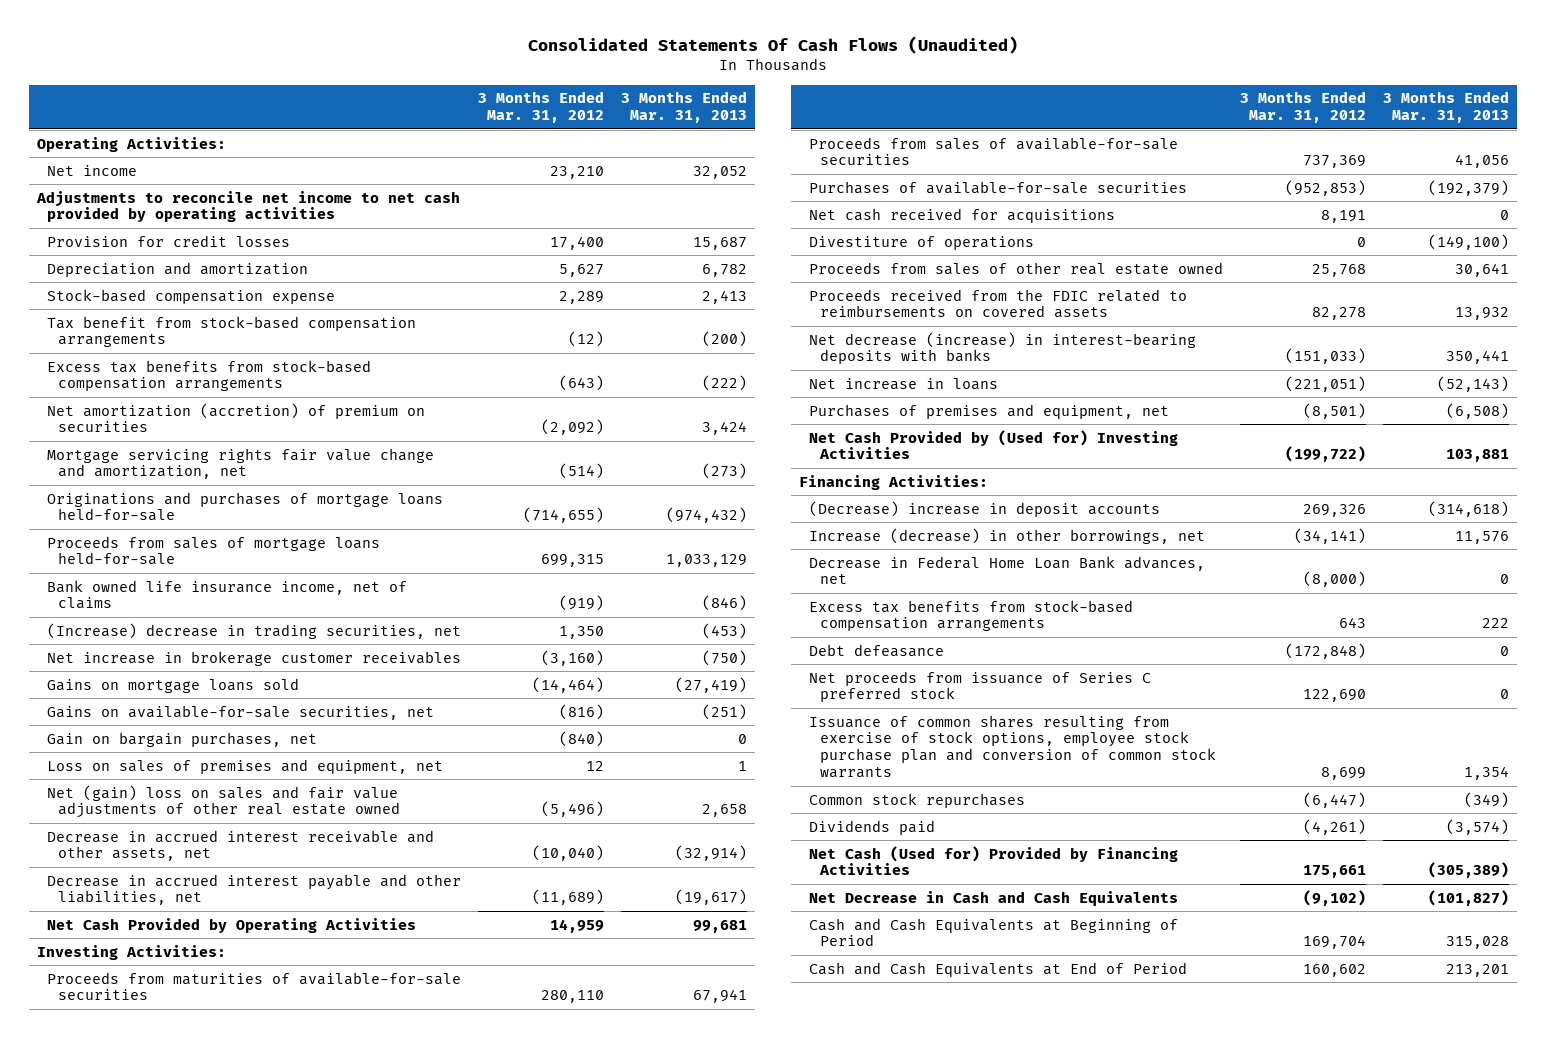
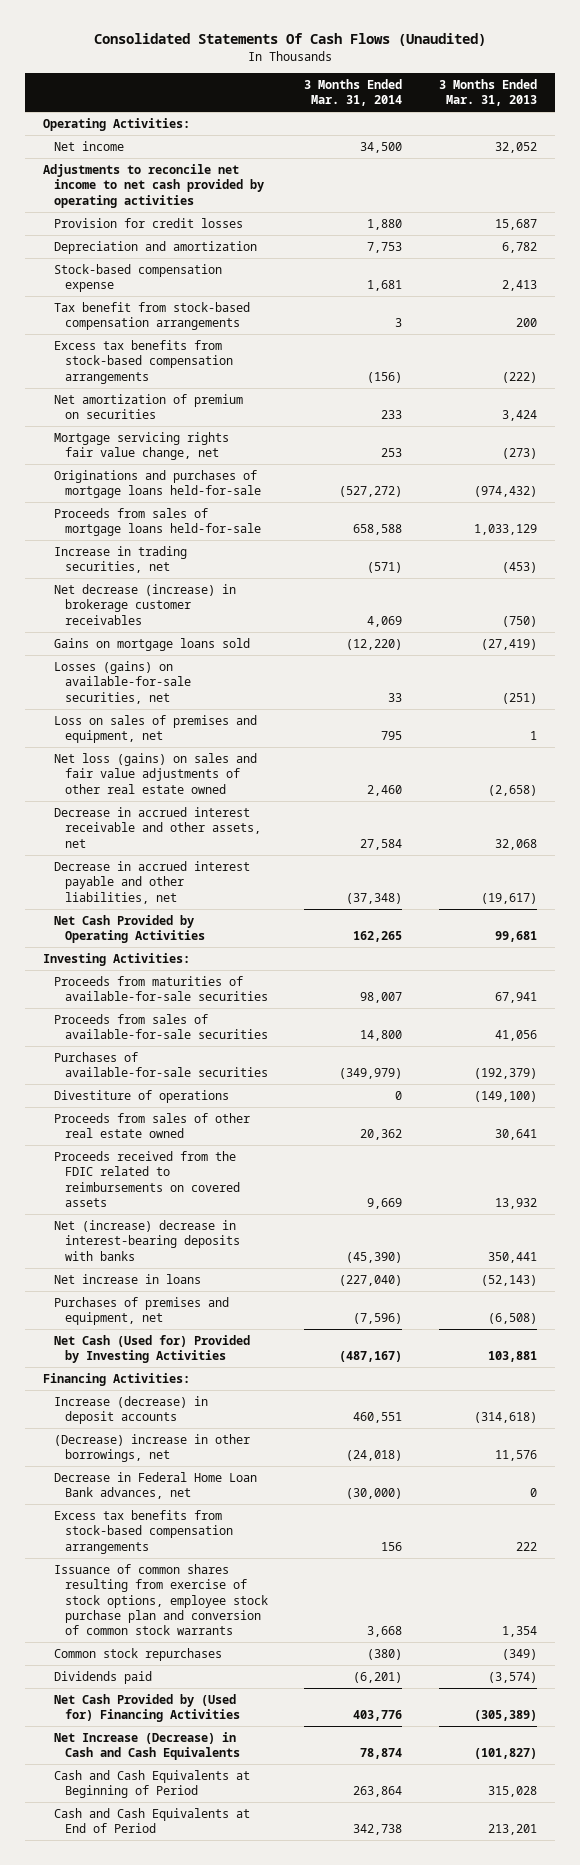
[478,91,605,124] 3 Months Ended Mar. 31, 2012 -> none
none -> [304,78,403,106] 3 Months Ended Mar. 31, 2014
[701,331,747,348] (200) -> [515,318,537,328] 200
[47,402,426,433] Net amortization (accretion) of premium on securities -> [54,393,244,420] Net amortization of premium on securities
[47,447,435,480] Mortgage servicing rights fair value change and amortization, net -> [54,431,230,461] Mortgage servicing rights fair value change, net
[47,579,408,610] Bank owned life insurance income, net of claims -> none
[47,622,462,639] (Increase) decrease in trading securities, net -> [54,545,188,574] Increase in trading securities, net
[47,650,462,666] Net increase in brokerage customer receivables -> [54,583,237,625] Net decrease (increase) in brokerage customer receivables
[47,731,318,747] Gain on bargain purchases, net -> none
[47,704,435,720] Gains on available-for-sale securities, net -> [54,660,191,704] Losses (gains) on available-for-sale securities, net
[47,784,400,819] Net (gain) loss on sales and fair value adjustments of other real estate owned -> [54,752,258,794] Net loss (gains) on sales and fair value adjustments of other real estate owned
[701,804,747,818] 2,658 -> [487,784,537,796] (2,658)
[674,845,747,862] (32,914) -> [494,838,537,850] 32,068
[809,207,1116,223] Net cash received for acquisitions -> none
[809,331,1197,365] Net decrease (increase) in interest-bearing deposits with banks -> [54,1219,240,1261] Net (increase) decrease in interest-bearing deposits with banks
[809,429,1179,460] Net Cash Provided by (Used for) Investing Activities -> [54,1334,251,1364] Net Cash (Used for) Provided by Investing Activities
[809,500,1161,517] (Decrease) increase in deposit accounts -> [54,1395,209,1425] Increase (decrease) in deposit accounts
[809,527,1206,544] Increase (decrease) in other borrowings, net -> [54,1433,251,1463] (Decrease) increase in other borrowings, net
[809,643,945,657] Debt defeasance -> none
[809,670,1152,703] Net proceeds from issuance of Series C preferred stock -> none
[809,845,1179,876] Net Cash (Used for) Provided by Financing Activities -> [54,1693,240,1723] Net Cash Provided by (Used for) Financing Activities
[809,890,1179,906] Net Decrease in Cash and Cash Equivalents -> [54,1731,240,1761] Net Increase (Decrease) in Cash and Cash Equivalents

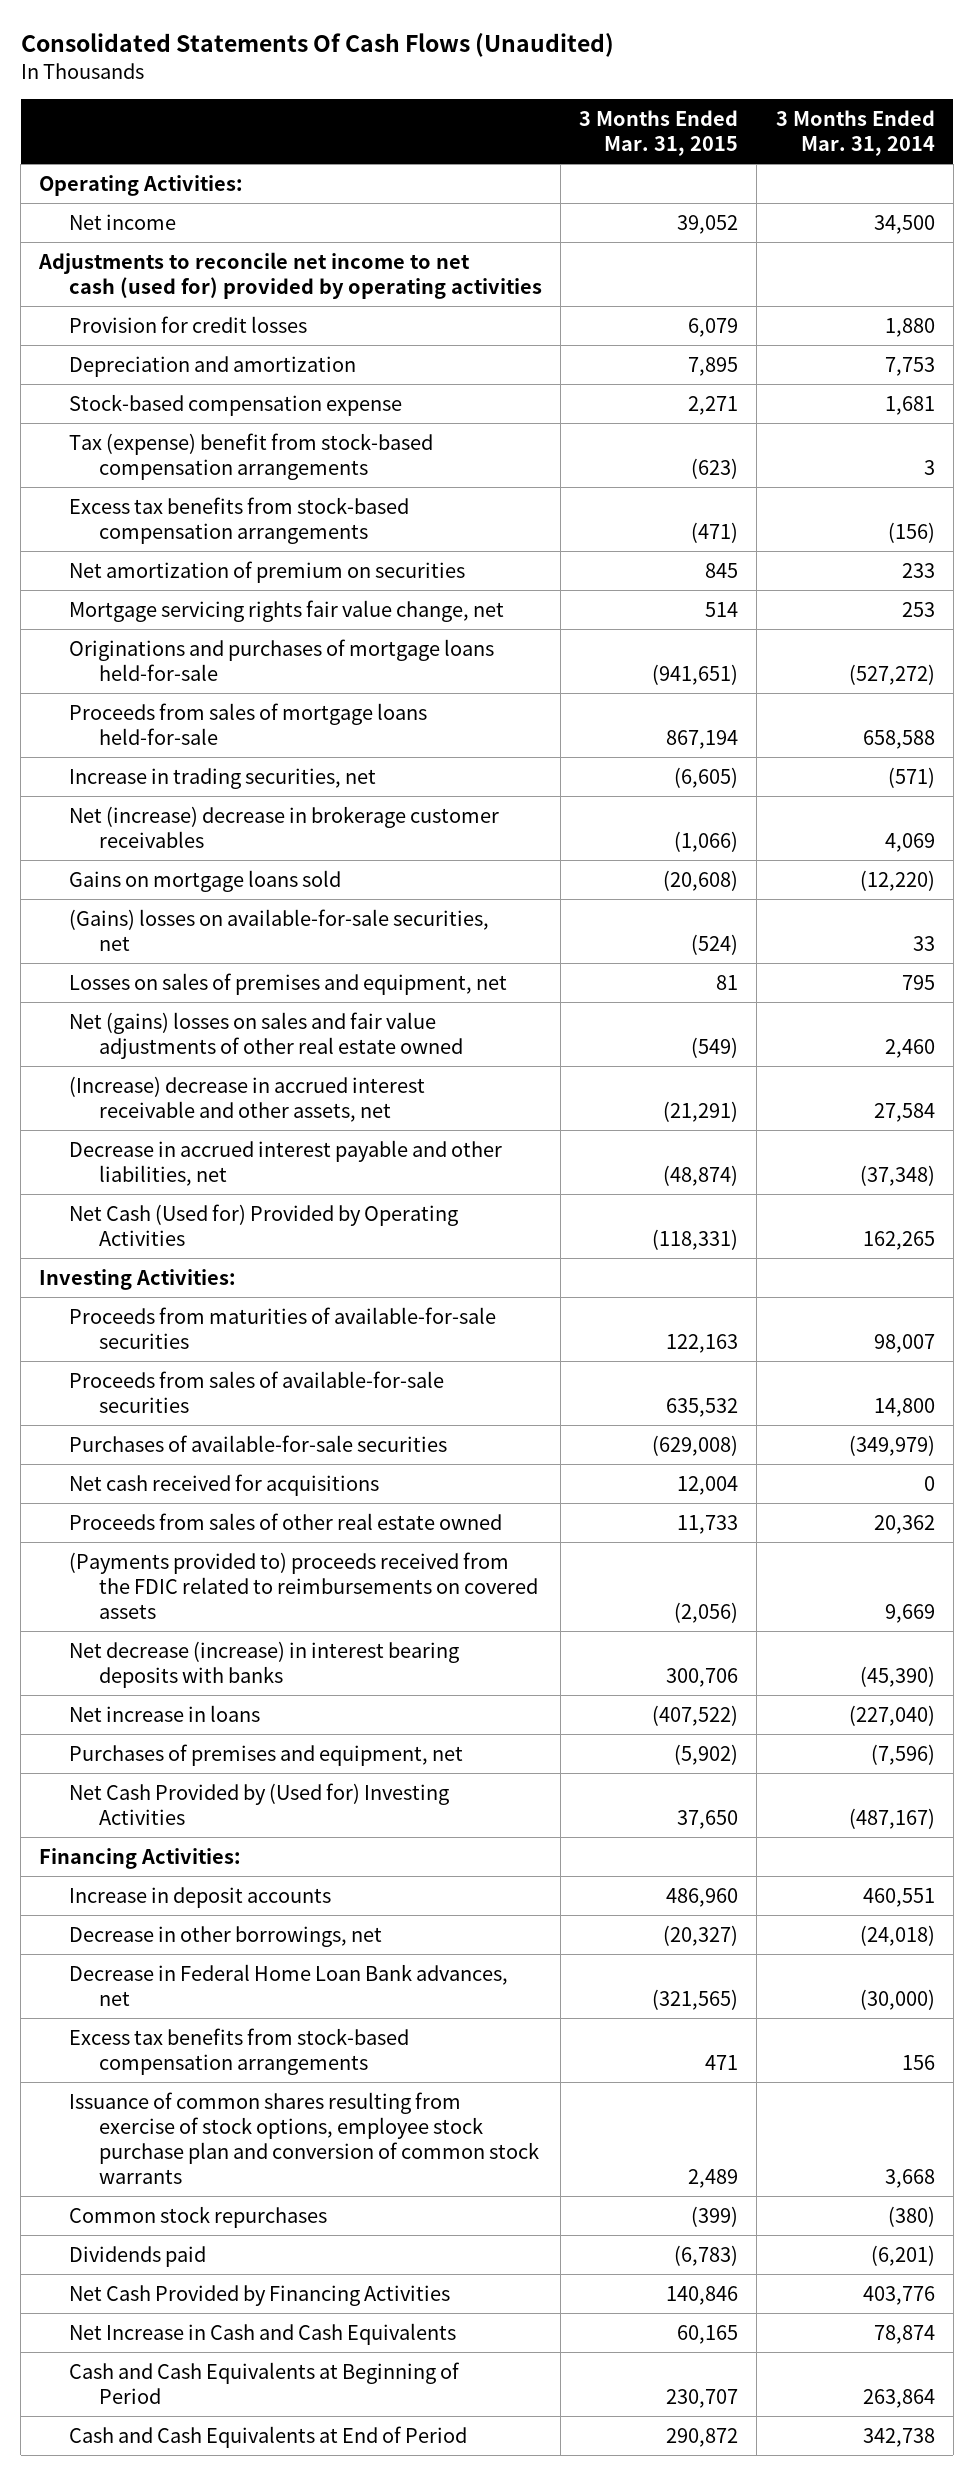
[438,78,537,106] 3 Months Ended Mar. 31, 2013 -> none
none -> [579,110,739,156] 3 Months Ended Mar. 31, 2015
[43,163,265,208] Adjustments to reconcile net income to net cash provided by operating activities -> [38,252,543,299] Adjustments to reconcile net income to net cash (used for) provided by operating activities
[54,301,251,331] Tax benefit from stock-based compensation arrangements -> [69,433,434,480] Tax (expense) benefit from stock-based compensation arrangements
[54,583,237,625] Net decrease (increase) in brokerage customer receivables -> [69,806,500,848] Net (increase) decrease in brokerage customer receivables
[54,660,191,704] Losses (gains) on available-for-sale securities, net -> [69,909,490,951] (Gains) losses on available-for-sale securities, net
[54,714,258,744] Loss on sales of premises and equipment, net -> [69,973,508,996] Losses on sales of premises and equipment, net
[54,752,258,794] Net loss (gains) on sales and fair value adjustments of other real estate owned -> [69,1012,464,1059] Net (gains) losses on sales and fair value adjustments of other real estate owned
[54,806,261,848] Decrease in accrued interest receivable and other assets, net -> [69,1076,426,1122] (Increase) decrease in accrued interest receivable and other assets, net
[54,914,205,944] Net Cash Provided by Operating Activities -> [69,1204,459,1246] Net Cash (Used for) Provided by Operating Activities
[54,1089,230,1103] Divestiture of operations -> none
none -> [69,1474,380,1497] Net cash received for acquisitions
[54,1150,240,1207] Proceeds received from the FDIC related to reimbursements on covered assets -> [69,1552,539,1619] (Payments provided to) proceeds received from the FDIC related to reimbursements on covered assets
[54,1219,240,1261] Net (increase) decrease in interest-bearing deposits with banks -> [69,1641,460,1688] Net decrease (increase) in interest bearing deposits with banks
[54,1334,251,1364] Net Cash (Used for) Provided by Investing Activities -> [69,1783,450,1825] Net Cash Provided by (Used for) Investing Activities
[54,1395,209,1425] Increase (decrease) in deposit accounts -> [69,1887,332,1909] Increase in deposit accounts
[54,1433,251,1463] (Decrease) increase in other borrowings, net -> [69,1926,383,1948] Decrease in other borrowings, net
[54,1693,240,1723] Net Cash Provided by (Used for) Financing Activities -> [69,2285,451,2307] Net Cash Provided by Financing Activities
[54,1731,240,1761] Net Increase (Decrease) in Cash and Cash Equivalents -> [69,2323,457,2346] Net Increase in Cash and Cash Equivalents

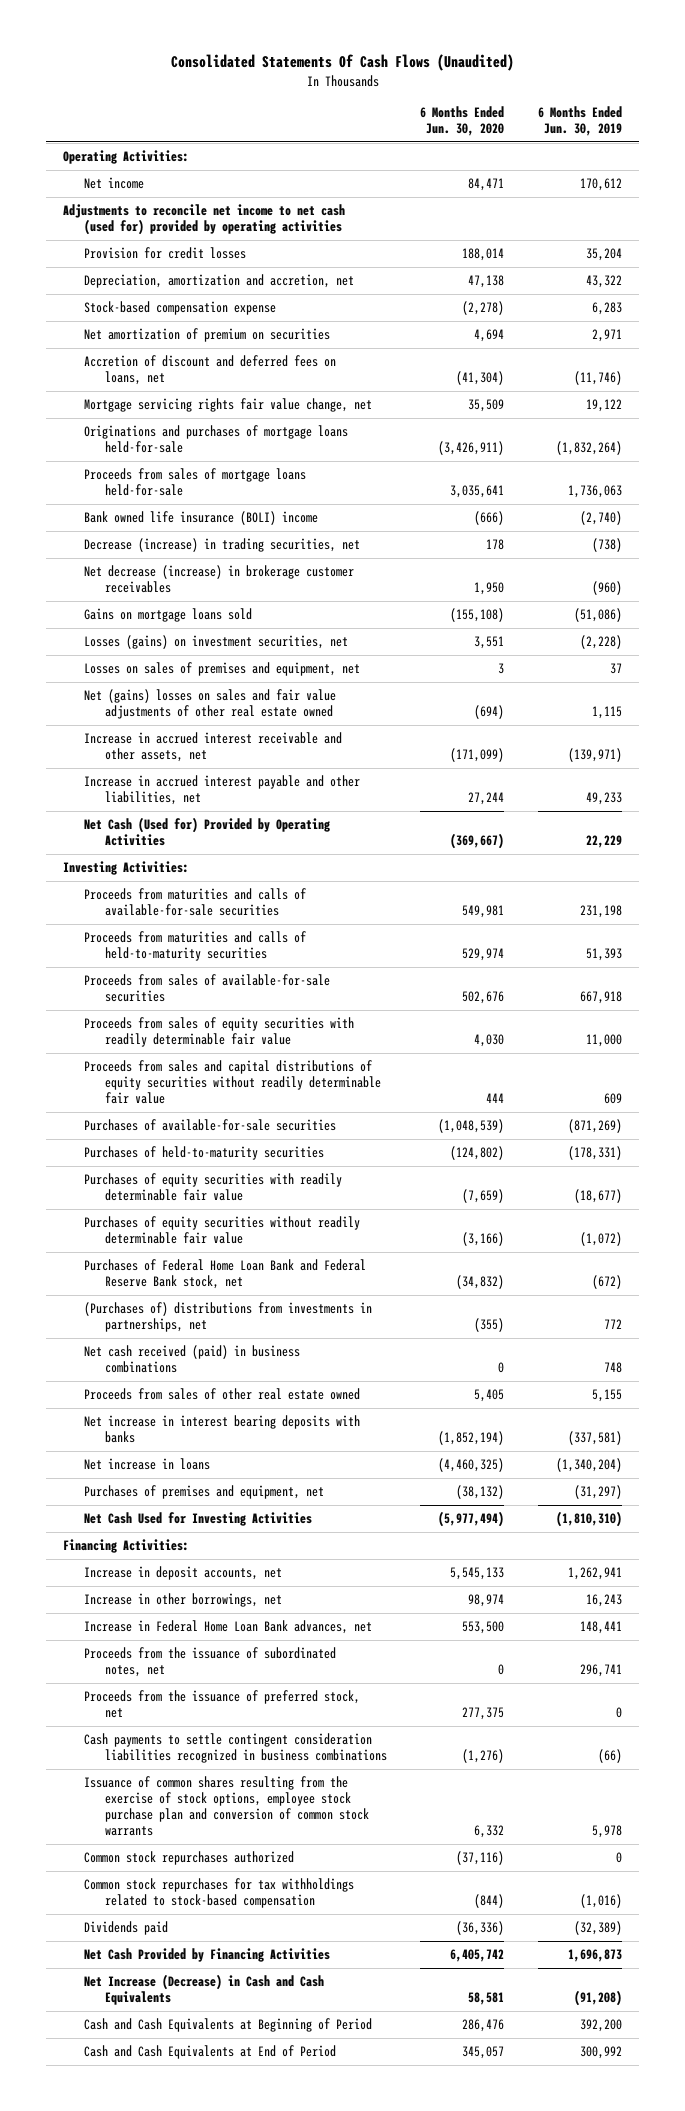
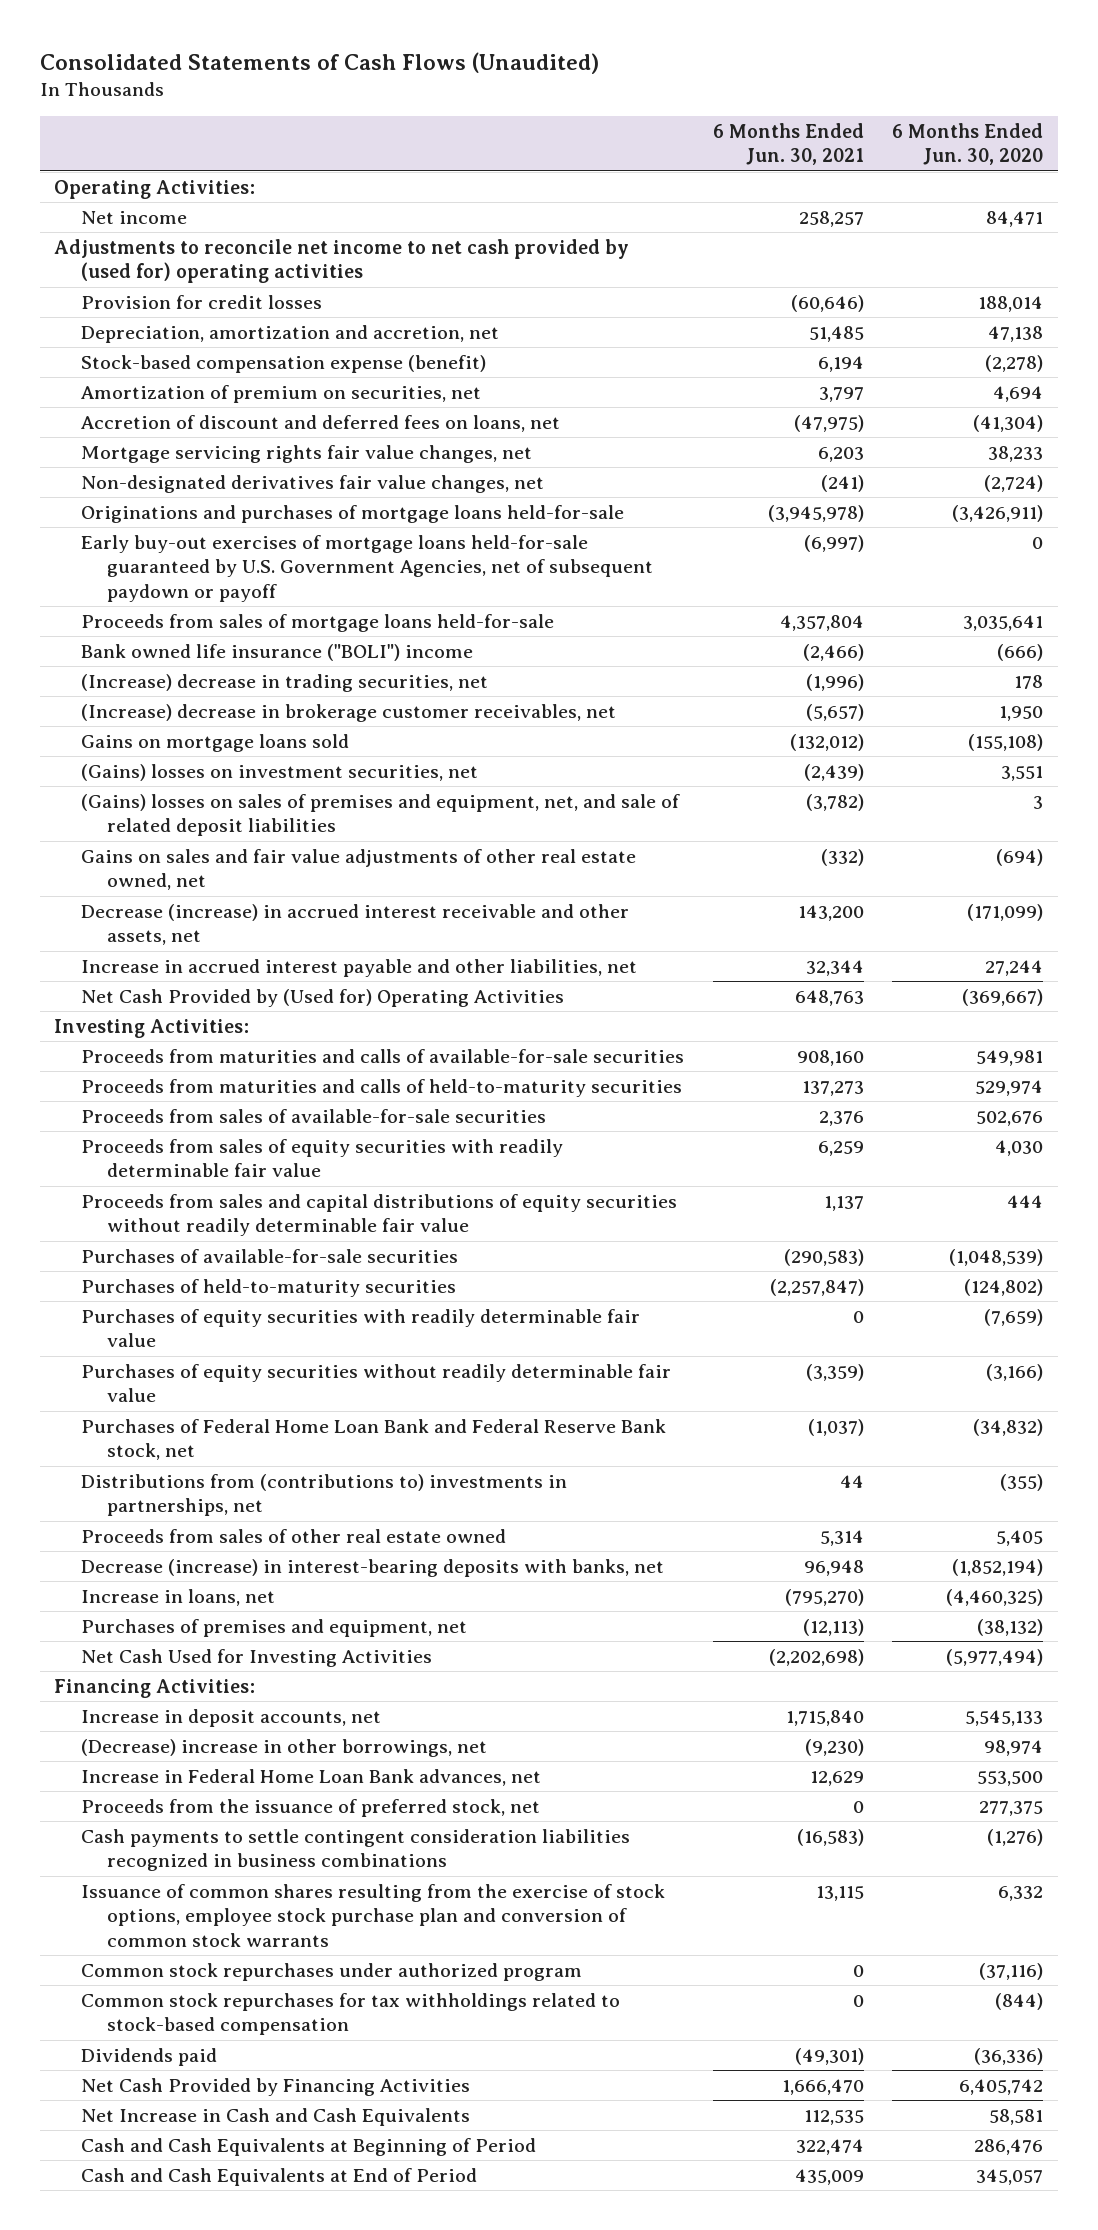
[170,54,514,72] Consolidated Statements Of Cash Flows (Unaudited) -> [39,52,599,75] Consolidated Statements of Cash Flows (Unaudited)
[538,106,623,137] 6 Months Ended Jun. 30, 2019 -> none
none -> [712,122,864,166] 6 Months Ended Jun. 30, 2021
[63,204,346,236] Adjustments to reconcile net income to net cash (used for) provided by operating activities -> [54,238,630,284] Adjustments to reconcile net income to net cash provided by (used for) operating activities
[83,301,276,316] Stock-based compensation expense -> [80,354,486,373] Stock-based compensation expense (benefit)
[83,328,330,343] Net amortization of premium on securities -> [80,384,481,403] Amortization of premium on securities, net
[83,398,372,413] Mortgage servicing rights fair value change, net -> [80,444,532,463] Mortgage servicing rights fair value changes, net
[468,399,505,413] 35,509 -> [988,445,1044,462] 38,233
none -> [80,474,544,493] Non-designated derivatives fair value changes, net
none -> [80,534,654,602] Early buy-out exercises of mortgage loans held-for-sale guaranteed by U.S. Government Agencies, net of subsequent paydown or payoff
[83,511,318,526] Bank owned life insurance (BOLI) income -> [80,643,473,661] Bank owned life insurance ("BOLI") income
[83,538,360,553] Decrease (increase) in trading securities, net -> [80,673,488,692] (Increase) decrease in trading securities, net
[83,565,354,594] Net decrease (increase) in brokerage customer receivables -> [80,703,616,722] (Increase) decrease in brokerage customer receivables, net
[83,635,348,650] Losses (gains) on investment securities, net -> [80,763,478,781] (Gains) losses on investment securities, net
[83,662,360,677] Losses on sales of premises and equipment, net -> [80,793,680,837] (Gains) losses on sales of premises and equipment, net, and sale of related deposit liabilities
[83,689,336,720] Net (gains) losses on sales and fair value adjustments of other real estate owned -> [80,848,636,891] Gains on sales and fair value adjustments of other real estate owned, net
[83,732,342,763] Increase in accrued interest receivable and other assets, net -> [80,903,629,946] Decrease (increase) in accrued interest receivable and other assets, net
[83,817,330,847] Net Cash (Used for) Provided by Operating Activities -> [80,988,564,1007] Net Cash Provided by (Used for) Operating Activities
[83,1345,300,1374] Net cash received (paid) in business combinations -> none
[83,1302,372,1333] (Purchases of) distributions from investments in partnerships, net -> [80,1473,567,1517] Distributions from (contributions to) investments in partnerships, net
[83,1415,360,1444] Net increase in interest bearing deposits with banks -> [80,1558,664,1577] Decrease (increase) in interest-bearing deposits with banks, net
[83,1458,210,1471] Net increase in loans -> [80,1588,275,1606] Increase in loans, net
[83,1593,282,1608] Increase in other borrowings, net -> [80,1738,487,1757] (Decrease) increase in other borrowings, net
[83,1647,336,1678] Proceeds from the issuance of subordinated notes, net -> none
[83,1851,294,1866] Common stock repurchases authorized -> [80,1962,582,1981] Common stock repurchases under authorized program
[83,1974,324,2006] Net Increase (Decrease) in Cash and Cash Equivalents -> [80,2107,470,2126] Net Increase in Cash and Cash Equivalents

